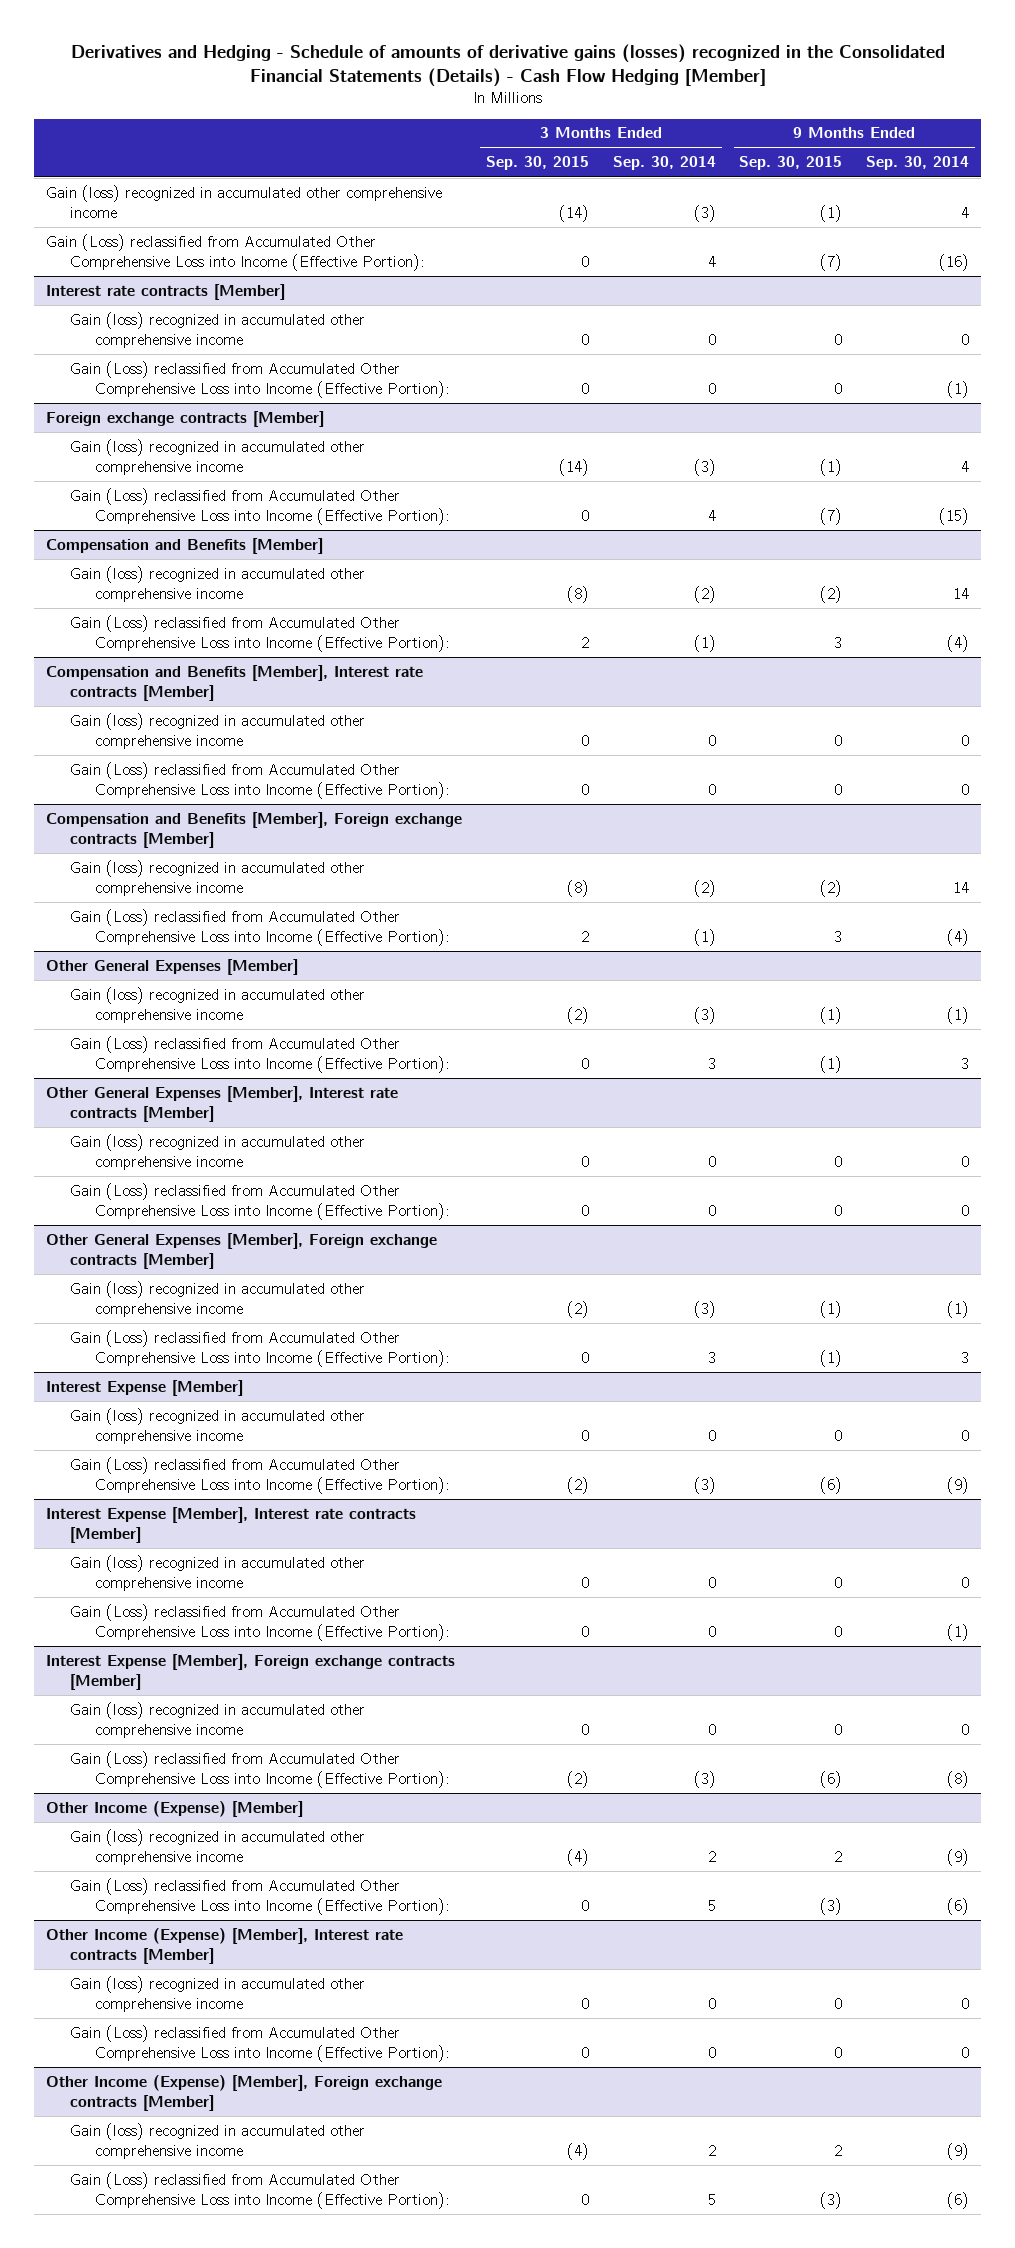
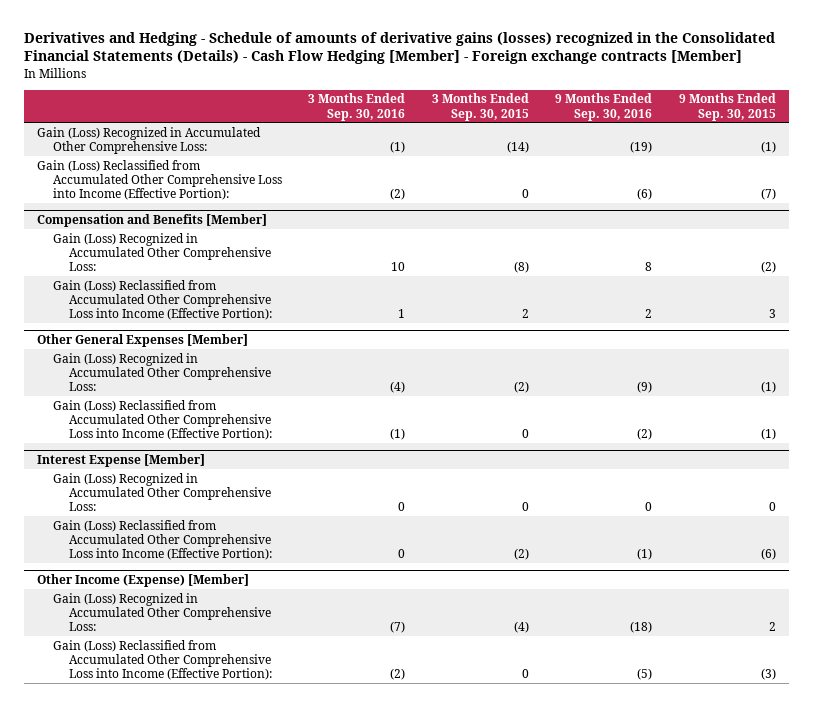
[70,43,945,88] Derivatives and Hedging - Schedule of amounts of derivative gains (losses) recognized in the Consolidated Financial Statements (Details) - Cash Flow Hedging [Member] -> [23,31,775,65] Derivatives and Hedging - Schedule of amounts of derivative gains (losses) recognized in the Consolidated Financial Statements (Details) - Cash Flow Hedging [Member] - Foreign exchange contracts [Member]
[612,156,716,171] Sep. 30, 2014 -> none
[866,156,970,171] Sep. 30, 2014 -> none
none -> [308,93,406,121] 3 Months Ended Sep. 30, 2016
none -> [555,93,653,121] 9 Months Ended Sep. 30, 2016
[45,283,285,300] Interest rate contracts [Member] -> none
[70,311,366,348] Gain (loss) recognized in accumulated other comprehensive income -> none
[70,360,450,398] Gain (Loss) reclassified from Accumulated Other Comprehensive Loss into Income (Effective Portion): -> none
[45,410,324,427] Foreign exchange contracts [Member] -> none
[70,438,366,475] Gain (loss) recognized in accumulated other comprehensive income -> none
[70,487,450,525] Gain (Loss) reclassified from Accumulated Other Comprehensive Loss into Income (Effective Portion): -> none
[45,184,442,218] Gain (loss) recognized in accumulated other comprehensive income -> [36,126,261,154] Gain (Loss) Recognized in Accumulated Other Comprehensive Loss:
[45,233,426,271] Gain (Loss) reclassified from Accumulated Other Comprehensive Loss into Income (Effective Portion): -> [36,159,282,200] Gain (Loss) Reclassified from Accumulated Other Comprehensive Loss into Income (Effective Portion):
[45,664,423,701] Compensation and Benefits [Member], Interest rate contracts [Member] -> none
[70,712,366,749] Gain (loss) recognized in accumulated other comprehensive income -> none
[70,761,450,799] Gain (Loss) reclassified from Accumulated Other Comprehensive Loss into Income (Effective Portion): -> none
[45,811,462,848] Compensation and Benefits [Member], Foreign exchange contracts [Member] -> none
[70,859,366,896] Gain (loss) recognized in accumulated other comprehensive income -> none
[70,908,450,946] Gain (Loss) reclassified from Accumulated Other Comprehensive Loss into Income (Effective Portion): -> none
[70,565,366,602] Gain (loss) recognized in accumulated other comprehensive income -> [52,232,272,271] Gain (Loss) Recognized in Accumulated Other Comprehensive Loss:
[70,614,450,652] Gain (Loss) reclassified from Accumulated Other Comprehensive Loss into Income (Effective Portion): -> [52,279,273,320] Gain (Loss) Reclassified from Accumulated Other Comprehensive Loss into Income (Effective Portion):
[45,1085,398,1122] Other General Expenses [Member], Interest rate contracts [Member] -> none
[70,1133,366,1170] Gain (loss) recognized in accumulated other comprehensive income -> none
[70,1182,450,1220] Gain (Loss) reclassified from Accumulated Other Comprehensive Loss into Income (Effective Portion): -> none
[45,1232,437,1269] Other General Expenses [Member], Foreign exchange contracts [Member] -> none
[70,1280,366,1317] Gain (loss) recognized in accumulated other comprehensive income -> none
[70,1329,450,1367] Gain (Loss) reclassified from Accumulated Other Comprehensive Loss into Income (Effective Portion): -> none
[70,986,366,1023] Gain (loss) recognized in accumulated other comprehensive income -> [52,352,272,391] Gain (Loss) Recognized in Accumulated Other Comprehensive Loss:
[70,1035,450,1073] Gain (Loss) reclassified from Accumulated Other Comprehensive Loss into Income (Effective Portion): -> [52,399,273,440] Gain (Loss) Reclassified from Accumulated Other Comprehensive Loss into Income (Effective Portion):
[45,1506,416,1543] Interest Expense [Member], Interest rate contracts [Member] -> none
[70,1554,366,1591] Gain (loss) recognized in accumulated other comprehensive income -> none
[70,1603,450,1641] Gain (Loss) reclassified from Accumulated Other Comprehensive Loss into Income (Effective Portion): -> none
[45,1653,455,1690] Interest Expense [Member], Foreign exchange contracts [Member] -> none
[70,1701,366,1738] Gain (loss) recognized in accumulated other comprehensive income -> none
[70,1750,450,1788] Gain (Loss) reclassified from Accumulated Other Comprehensive Loss into Income (Effective Portion): -> none
[70,1407,366,1444] Gain (loss) recognized in accumulated other comprehensive income -> [52,472,272,511] Gain (Loss) Recognized in Accumulated Other Comprehensive Loss:
[70,1456,450,1494] Gain (Loss) reclassified from Accumulated Other Comprehensive Loss into Income (Effective Portion): -> [52,519,273,560] Gain (Loss) Reclassified from Accumulated Other Comprehensive Loss into Income (Effective Portion):
[45,1927,403,1964] Other Income (Expense) [Member], Interest rate contracts [Member] -> none
[70,1975,366,2012] Gain (loss) recognized in accumulated other comprehensive income -> none
[70,2024,450,2062] Gain (Loss) reclassified from Accumulated Other Comprehensive Loss into Income (Effective Portion): -> none
[45,2074,442,2111] Other Income (Expense) [Member], Foreign exchange contracts [Member] -> none
[70,2122,366,2159] Gain (loss) recognized in accumulated other comprehensive income -> none
[70,2171,450,2209] Gain (Loss) reclassified from Accumulated Other Comprehensive Loss into Income (Effective Portion): -> none
[70,1828,366,1865] Gain (loss) recognized in accumulated other comprehensive income -> [52,592,272,631] Gain (Loss) Recognized in Accumulated Other Comprehensive Loss:
[70,1877,450,1915] Gain (Loss) reclassified from Accumulated Other Comprehensive Loss into Income (Effective Portion): -> [52,639,273,680] Gain (Loss) Reclassified from Accumulated Other Comprehensive Loss into Income (Effective Portion):

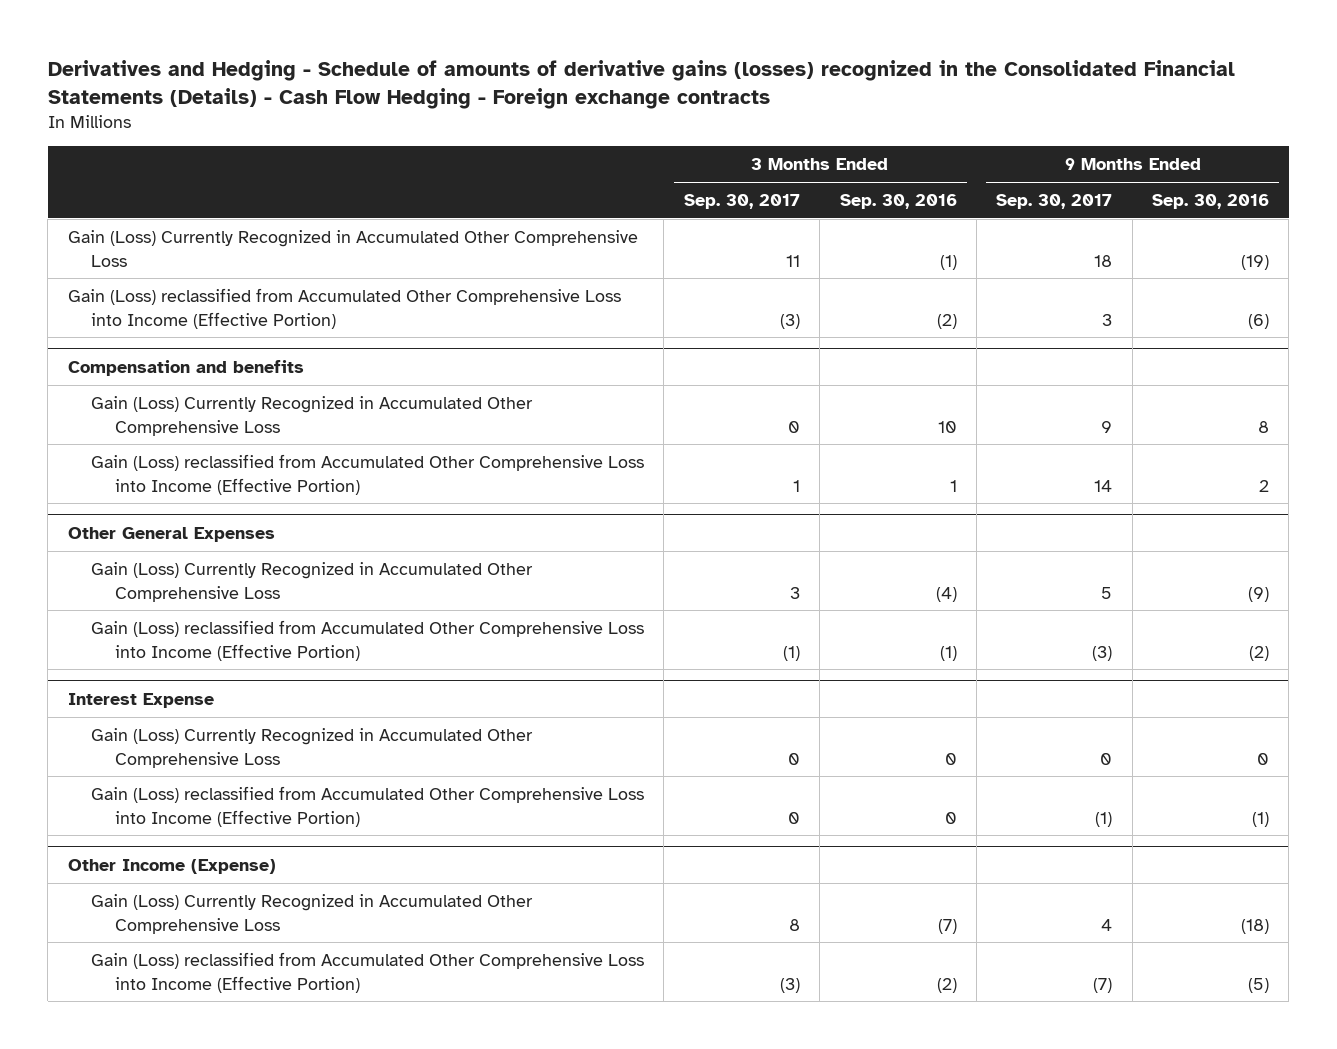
[23,31,775,65] Derivatives and Hedging - Schedule of amounts of derivative gains (losses) recognized in the Consolidated Financial Statements (Details) - Cash Flow Hedging [Member] - Foreign exchange contracts [Member] -> [47,59,1235,109] Derivatives and Hedging - Schedule of amounts of derivative gains (losses) recognized in the Consolidated Financial Statements (Details) - Cash Flow Hedging - Foreign exchange contracts
[431,93,529,121] 3 Months Ended Sep. 30, 2015 -> none
[678,93,776,121] 9 Months Ended Sep. 30, 2015 -> none
none -> [683,194,800,210] Sep. 30, 2017
none -> [996,194,1113,210] Sep. 30, 2017
[36,126,261,154] Gain (Loss) Recognized in Accumulated Other Comprehensive Loss: -> [67,230,638,267] Gain (Loss) Currently Recognized in Accumulated Other Comprehensive Loss
[36,159,282,200] Gain (Loss) Reclassified from Accumulated Other Comprehensive Loss into Income (Effective Portion): -> [67,288,621,329] Gain (Loss) reclassified from Accumulated Other Comprehensive Loss into Income (Effective Portion)
[36,213,267,227] Compensation and Benefits [Member] -> [67,359,304,376] Compensation and benefits
[52,232,272,271] Gain (Loss) Recognized in Accumulated Other Comprehensive Loss: -> [91,396,534,436] Gain (Loss) Currently Recognized in Accumulated Other Comprehensive Loss
[52,279,273,320] Gain (Loss) Reclassified from Accumulated Other Comprehensive Loss into Income (Effective Portion): -> [91,454,645,495] Gain (Loss) reclassified from Accumulated Other Comprehensive Loss into Income (Effective Portion)
[36,333,248,347] Other General Expenses [Member] -> [67,526,275,542] Other General Expenses
[52,352,272,391] Gain (Loss) Recognized in Accumulated Other Comprehensive Loss: -> [91,562,534,602] Gain (Loss) Currently Recognized in Accumulated Other Comprehensive Loss
[52,399,273,440] Gain (Loss) Reclassified from Accumulated Other Comprehensive Loss into Income (Effective Portion): -> [91,620,645,661] Gain (Loss) reclassified from Accumulated Other Comprehensive Loss into Income (Effective Portion)
[36,453,205,467] Interest Expense [Member] -> [67,692,214,708] Interest Expense
[52,472,272,511] Gain (Loss) Recognized in Accumulated Other Comprehensive Loss: -> [91,728,534,768] Gain (Loss) Currently Recognized in Accumulated Other Comprehensive Loss
[52,519,273,560] Gain (Loss) Reclassified from Accumulated Other Comprehensive Loss into Income (Effective Portion): -> [91,786,645,827] Gain (Loss) reclassified from Accumulated Other Comprehensive Loss into Income (Effective Portion)
[36,573,249,587] Other Income (Expense) [Member] -> [67,858,276,874] Other Income (Expense)
[52,592,272,631] Gain (Loss) Recognized in Accumulated Other Comprehensive Loss: -> [91,894,534,934] Gain (Loss) Currently Recognized in Accumulated Other Comprehensive Loss
[52,639,273,680] Gain (Loss) Reclassified from Accumulated Other Comprehensive Loss into Income (Effective Portion): -> [91,952,645,993] Gain (Loss) reclassified from Accumulated Other Comprehensive Loss into Income (Effective Portion)

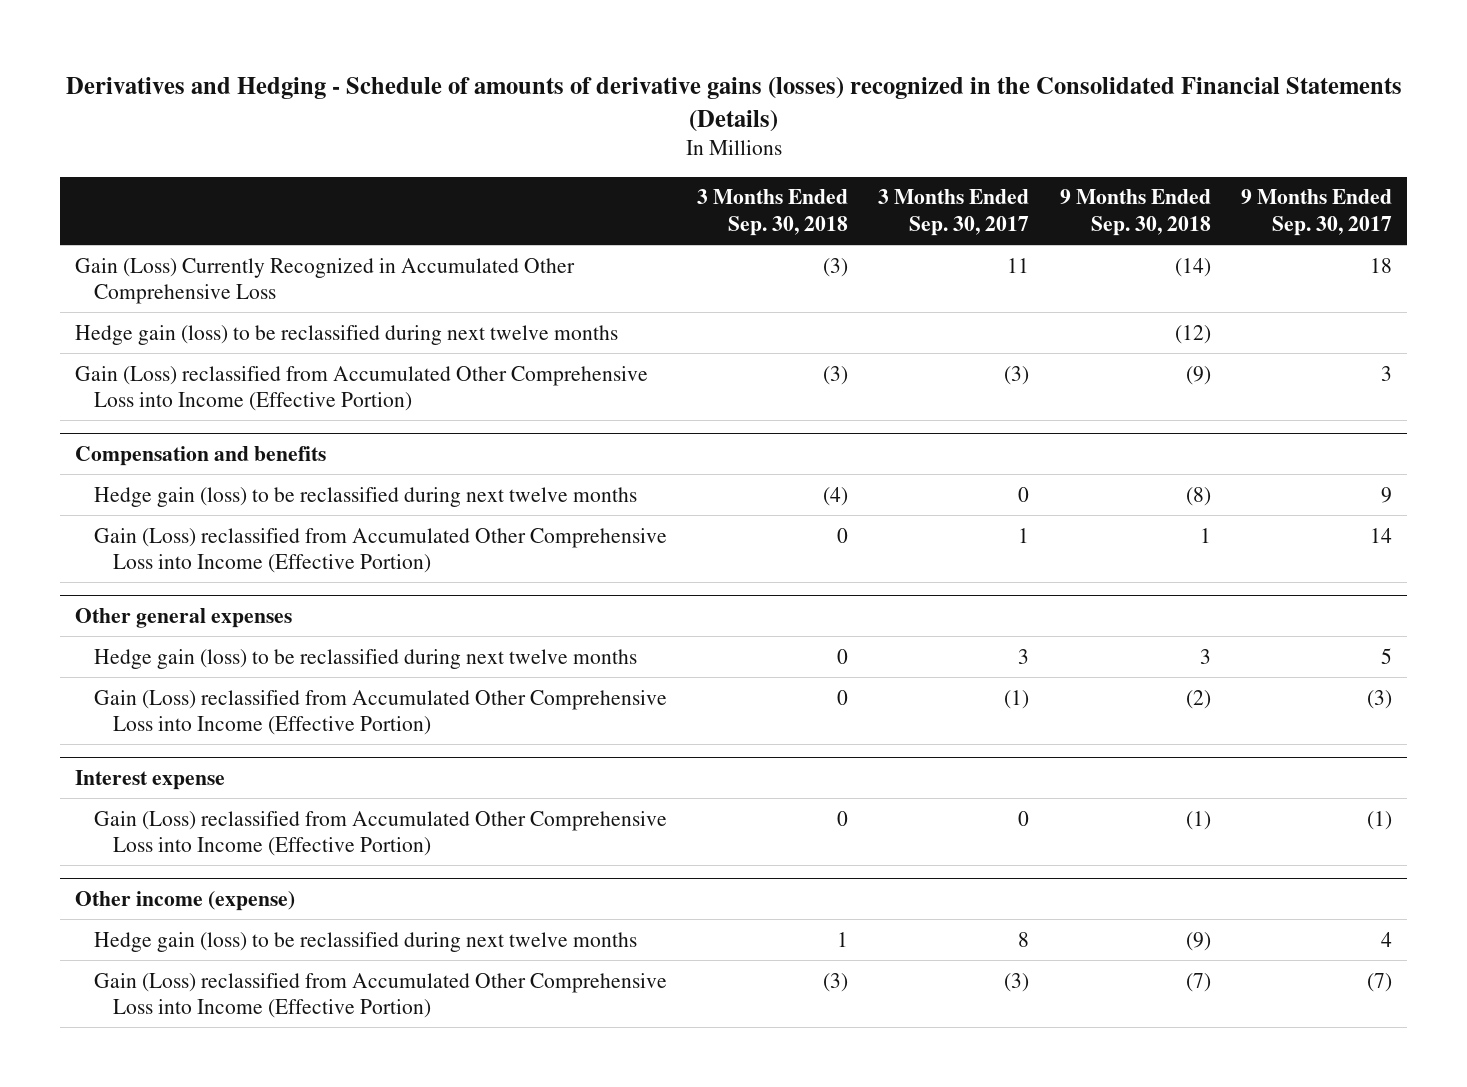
[47,59,1235,109] Derivatives and Hedging - Schedule of amounts of derivative gains (losses) recognized in the Consolidated Financial Statements (Details) - Cash Flow Hedging - Foreign exchange contracts -> [65,76,1402,132] Derivatives and Hedging - Schedule of amounts of derivative gains (losses) recognized in the Consolidated Financial Statements (Details)
[839,194,957,210] Sep. 30, 2016 -> none
[1152,194,1270,210] Sep. 30, 2016 -> none
none -> [697,189,849,236] 3 Months Ended Sep. 30, 2018
none -> [1059,189,1211,236] 9 Months Ended Sep. 30, 2018
none -> [75,324,619,345] Hedge gain (loss) to be reclassified during next twelve months
[91,396,534,436] Gain (Loss) Currently Recognized in Accumulated Other Comprehensive Loss -> none
none -> [94,486,638,507] Hedge gain (loss) to be reclassified during next twelve months
[91,562,534,602] Gain (Loss) Currently Recognized in Accumulated Other Comprehensive Loss -> none
[67,526,275,542] Other General Expenses -> [75,607,293,628] Other general expenses
none -> [94,648,638,669] Hedge gain (loss) to be reclassified during next twelve months
[91,728,534,768] Gain (Loss) Currently Recognized in Accumulated Other Comprehensive Loss -> none
[67,692,214,708] Interest Expense -> [75,769,226,790] Interest expense
[91,894,534,934] Gain (Loss) Currently Recognized in Accumulated Other Comprehensive Loss -> none
[67,858,276,874] Other Income (Expense) -> [75,890,296,911] Other income (expense)
none -> [94,931,638,952] Hedge gain (loss) to be reclassified during next twelve months

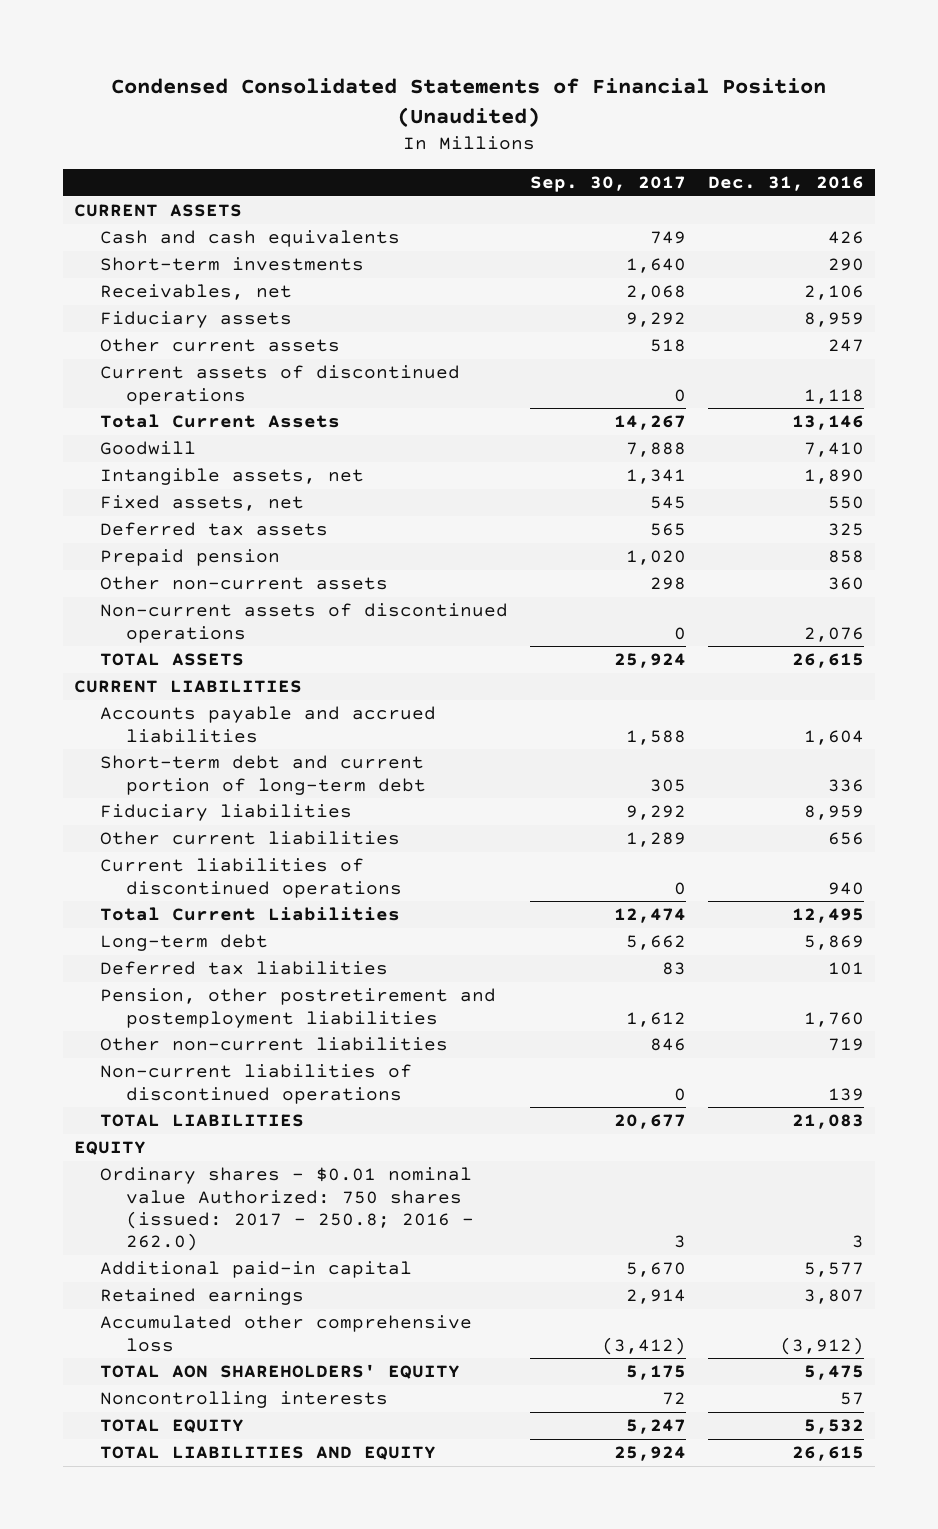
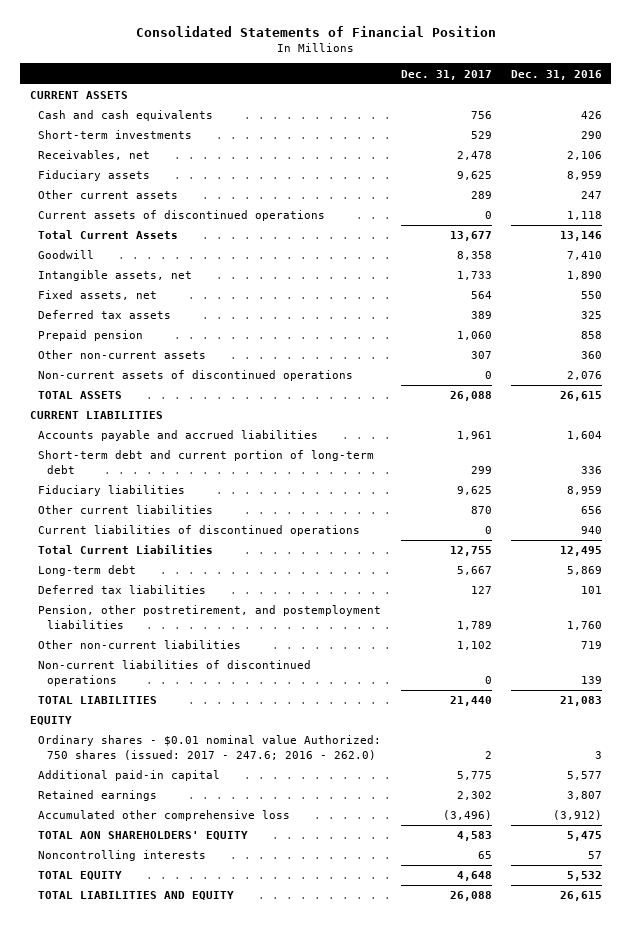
[111,77,827,128] Condensed Consolidated Statements of Financial Position (Unaudited) -> [135,26,496,38] Consolidated Statements of Financial Position
[529,175,686,192] Sep. 30, 2017 -> none
none -> [400,69,492,80] Dec. 31, 2017
[99,988,496,1028] Pension, other postretirement and postemployment liabilities -> [38,605,382,629] Pension, other postretirement, and postemployment liabilities
[99,1167,474,1252] Ordinary shares - $0.01 nominal value Authorized: 750 shares (issued: 2017 - 250.8; 2016 - 262.0) -> [38,735,382,760] Ordinary shares - $0.01 nominal value Authorized: 750 shares (issued: 2017 - 247.6; 2016 - 262.0)

